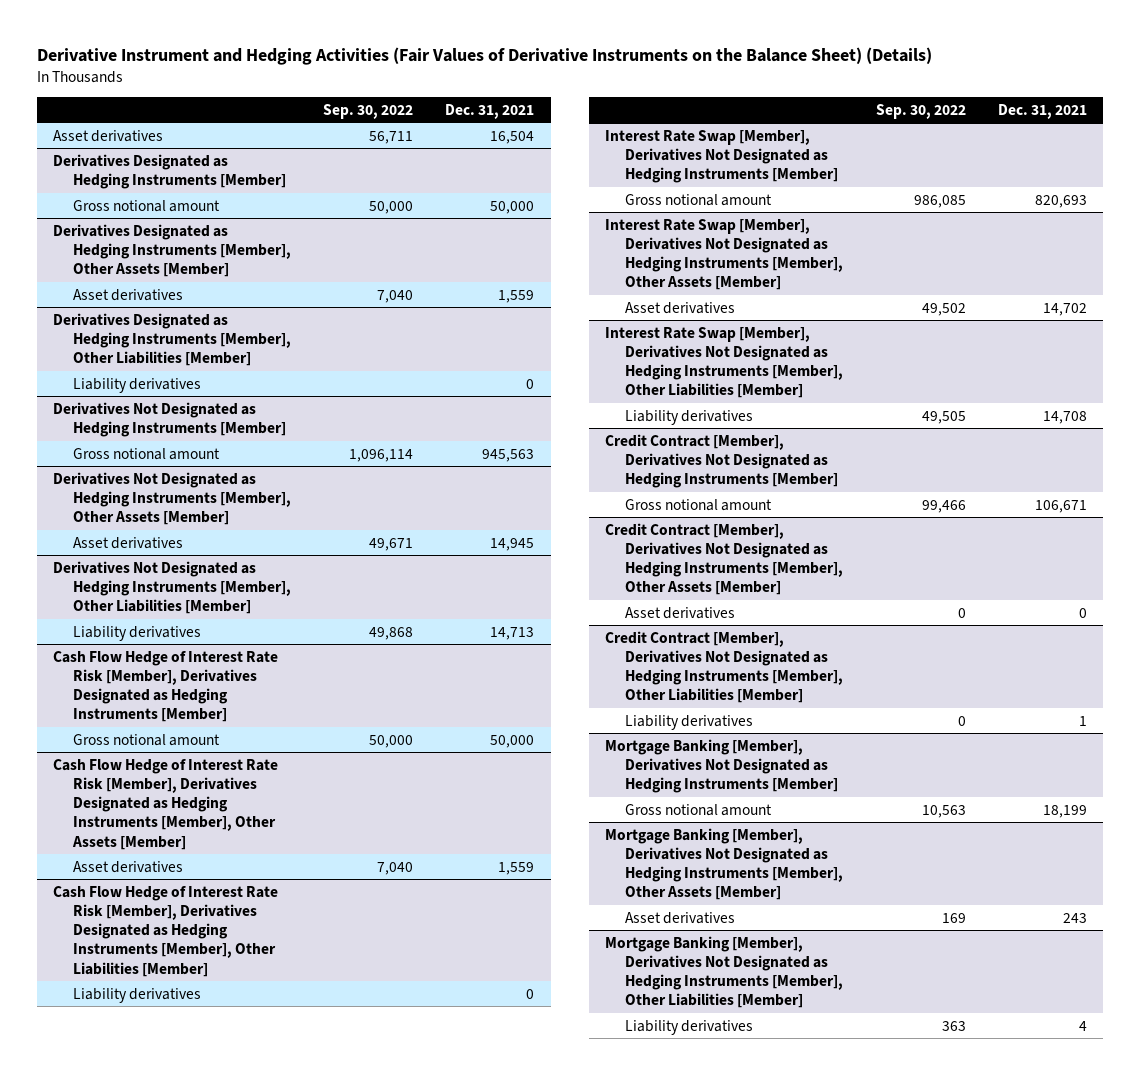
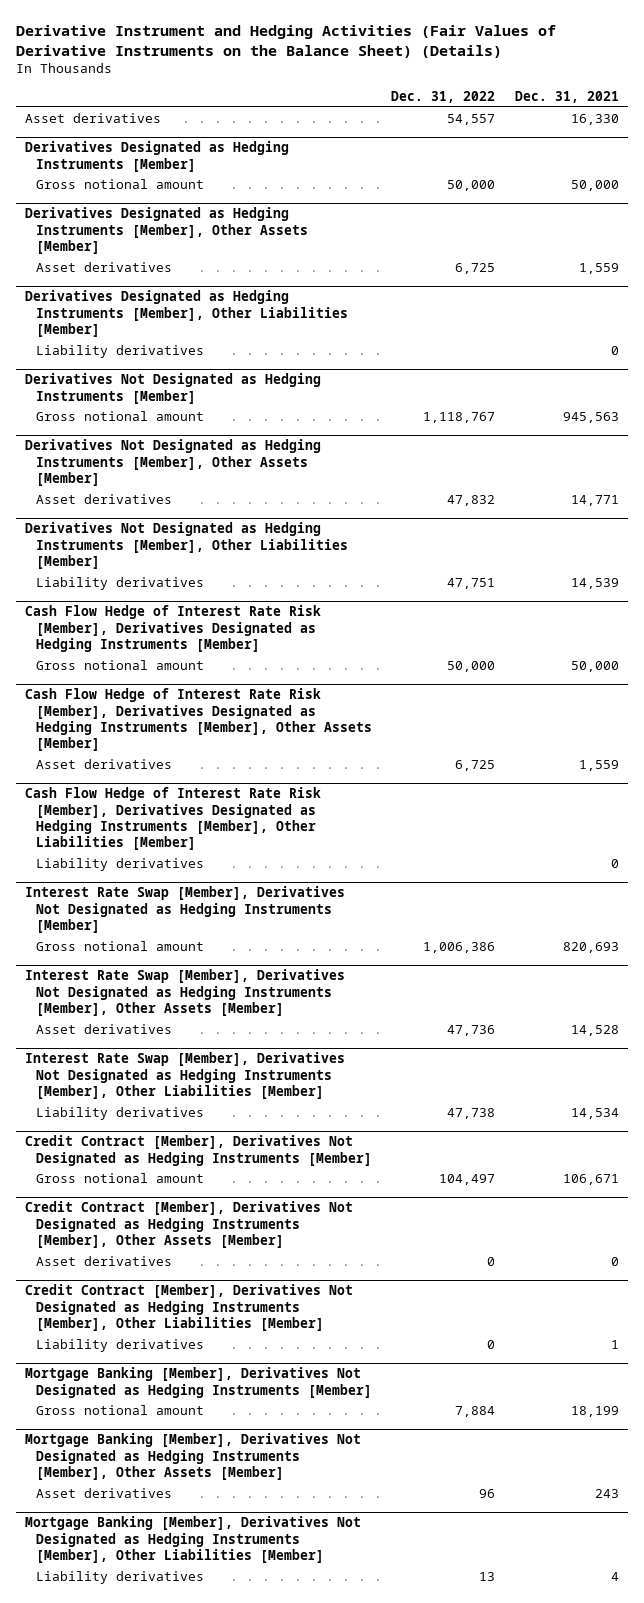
[323,103,414,119] Sep. 30, 2022 -> none
none -> [391,91,496,104] Dec. 31, 2022
[490,130,535,144] 16,504 -> [570,113,619,125] 16,330
[490,537,535,551] 14,945 -> [570,494,619,506] 14,771
[490,626,535,640] 14,713 -> [570,577,619,589] 14,539
[1042,302,1087,316] 14,702 -> [570,1024,619,1036] 14,528
[1042,410,1087,424] 14,708 -> [570,1107,619,1119] 14,534

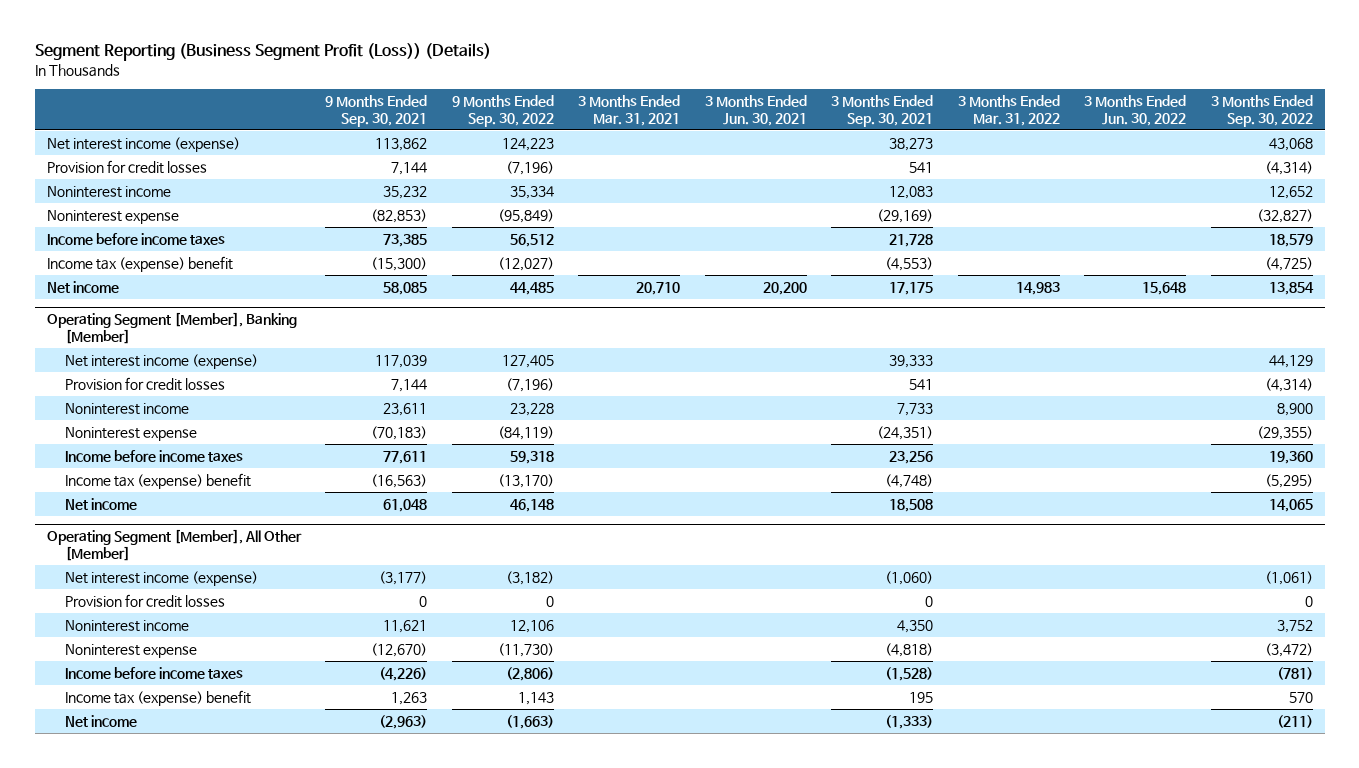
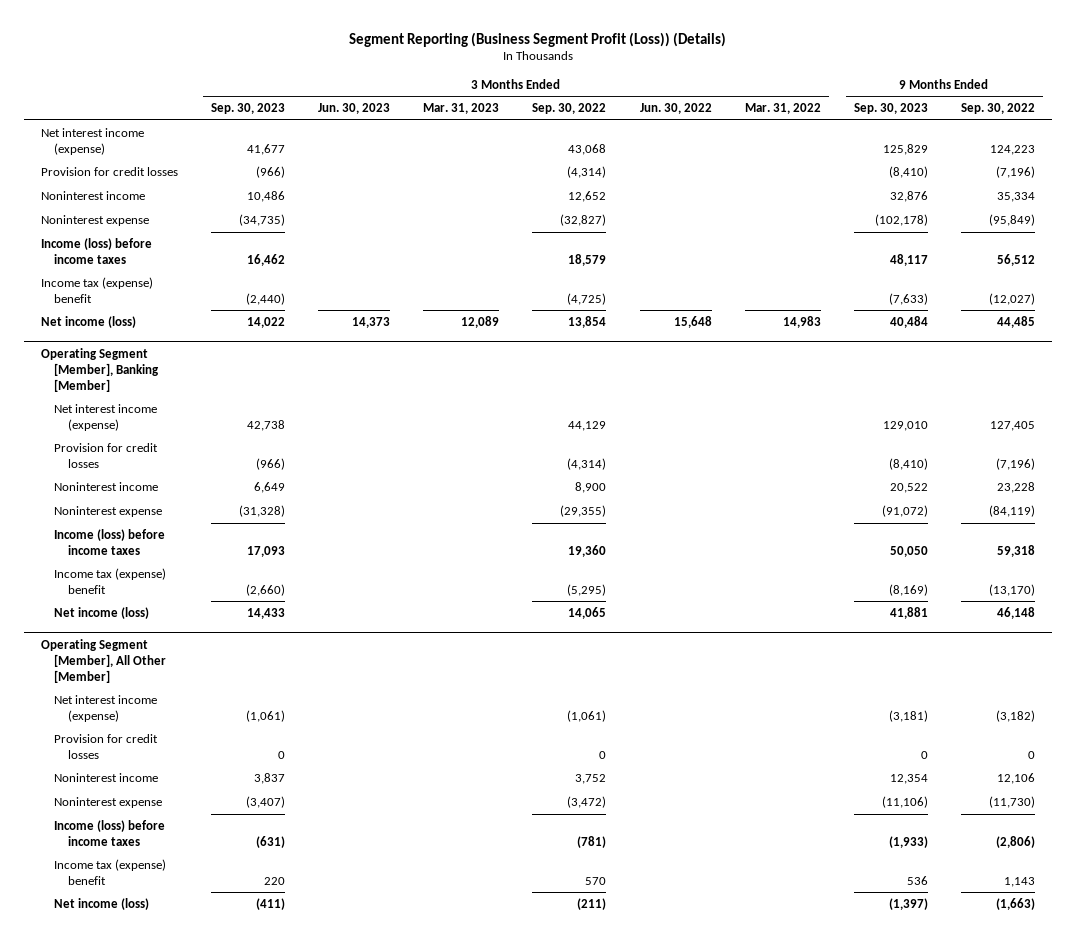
[325,94,428,127] 9 Months Ended Sep. 30, 2021 -> none
[578,94,681,126] 3 Months Ended Mar. 31, 2021 -> none
[704,94,807,126] 3 Months Ended Jun. 30, 2021 -> none
[831,94,934,127] 3 Months Ended Sep. 30, 2021 -> none
none -> [211,103,286,115] Sep. 30, 2023
none -> [318,103,391,115] Jun. 30, 2023
none -> [423,103,500,115] Mar. 31, 2023
none -> [853,103,928,115] Sep. 30, 2023
[46,232,225,245] Income before income taxes -> [40,237,152,264] Income (loss) before income taxes
[46,280,119,293] Net income -> [40,315,136,328] Net income (loss)
[64,449,243,462] Income before income taxes -> [54,528,166,555] Income (loss) before income taxes
[64,497,137,510] Net income -> [54,606,150,619] Net income (loss)
[64,666,243,679] Income before income taxes -> [54,819,166,846] Income (loss) before income taxes
[64,714,137,727] Net income -> [54,897,150,910] Net income (loss)

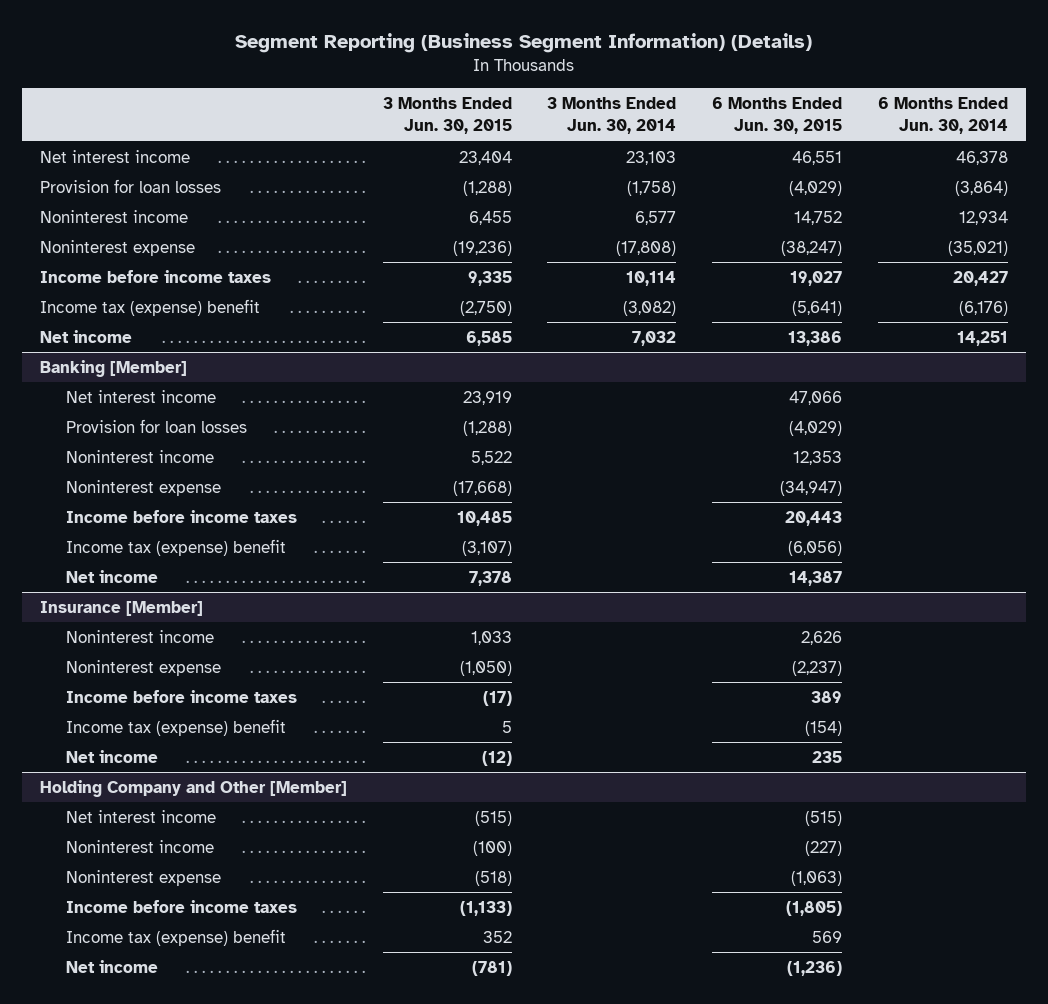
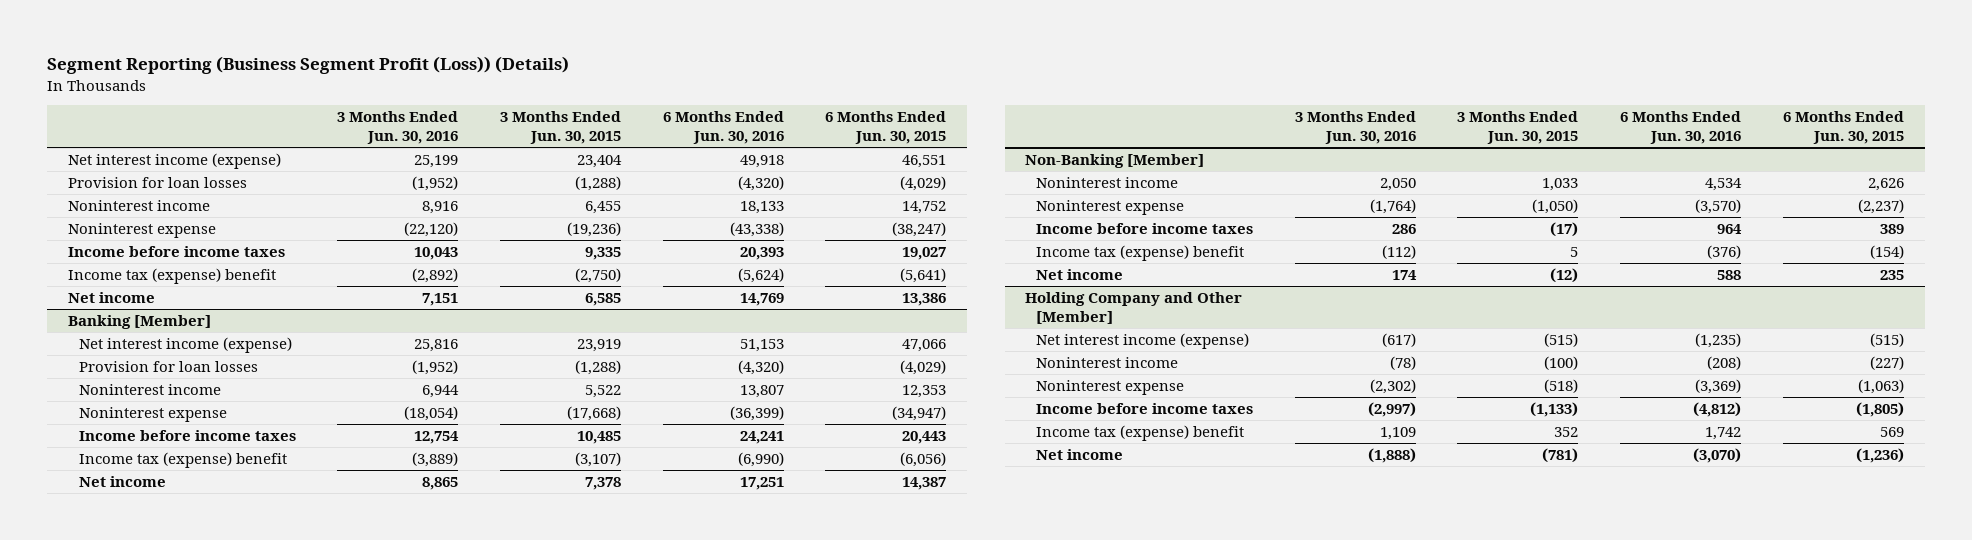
[234,33,812,54] Segment Reporting (Business Segment Information) (Details) -> [47,56,570,75] Segment Reporting (Business Segment Profit (Loss)) (Details)
[547,97,677,135] 3 Months Ended Jun. 30, 2014 -> none
[877,97,1008,135] 6 Months Ended Jun. 30, 2014 -> none
none -> [337,111,459,145] 3 Months Ended Jun. 30, 2016
none -> [662,111,784,145] 6 Months Ended Jun. 30, 2016
[39,149,190,163] Net interest income -> [68,152,282,169] Net interest income (expense)
[65,389,216,403] Net interest income -> [78,336,292,353] Net interest income (expense)
[39,600,203,616] Insurance [Member] -> none
none -> [1025,153,1205,168] Non-Banking [Member]
[65,809,216,823] Net interest income -> [1036,332,1250,349] Net interest income (expense)

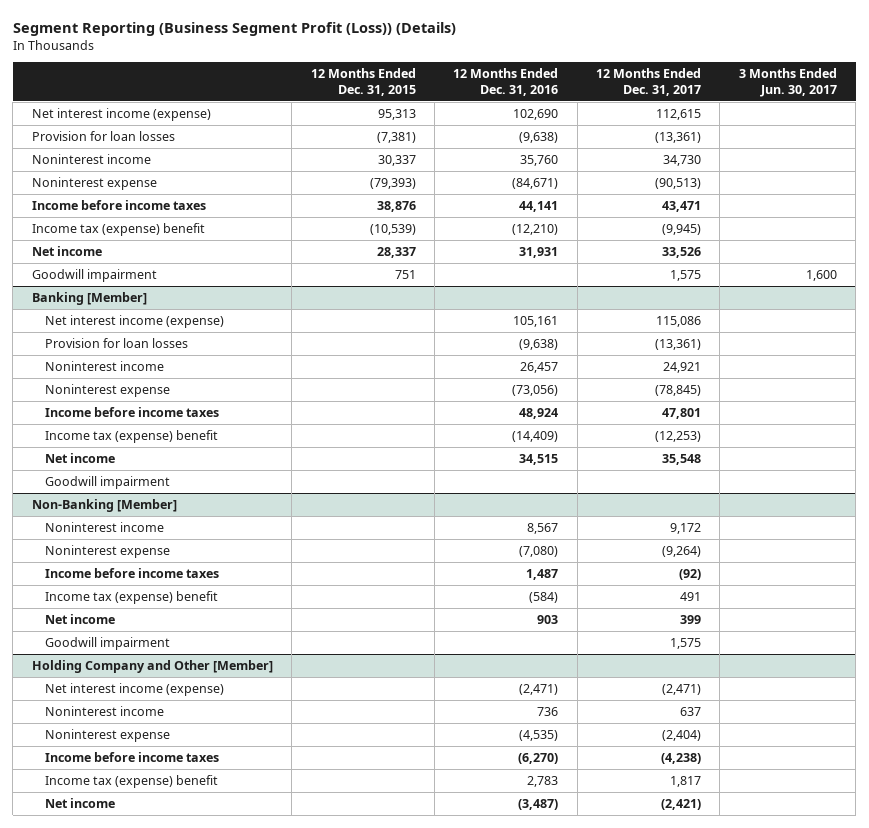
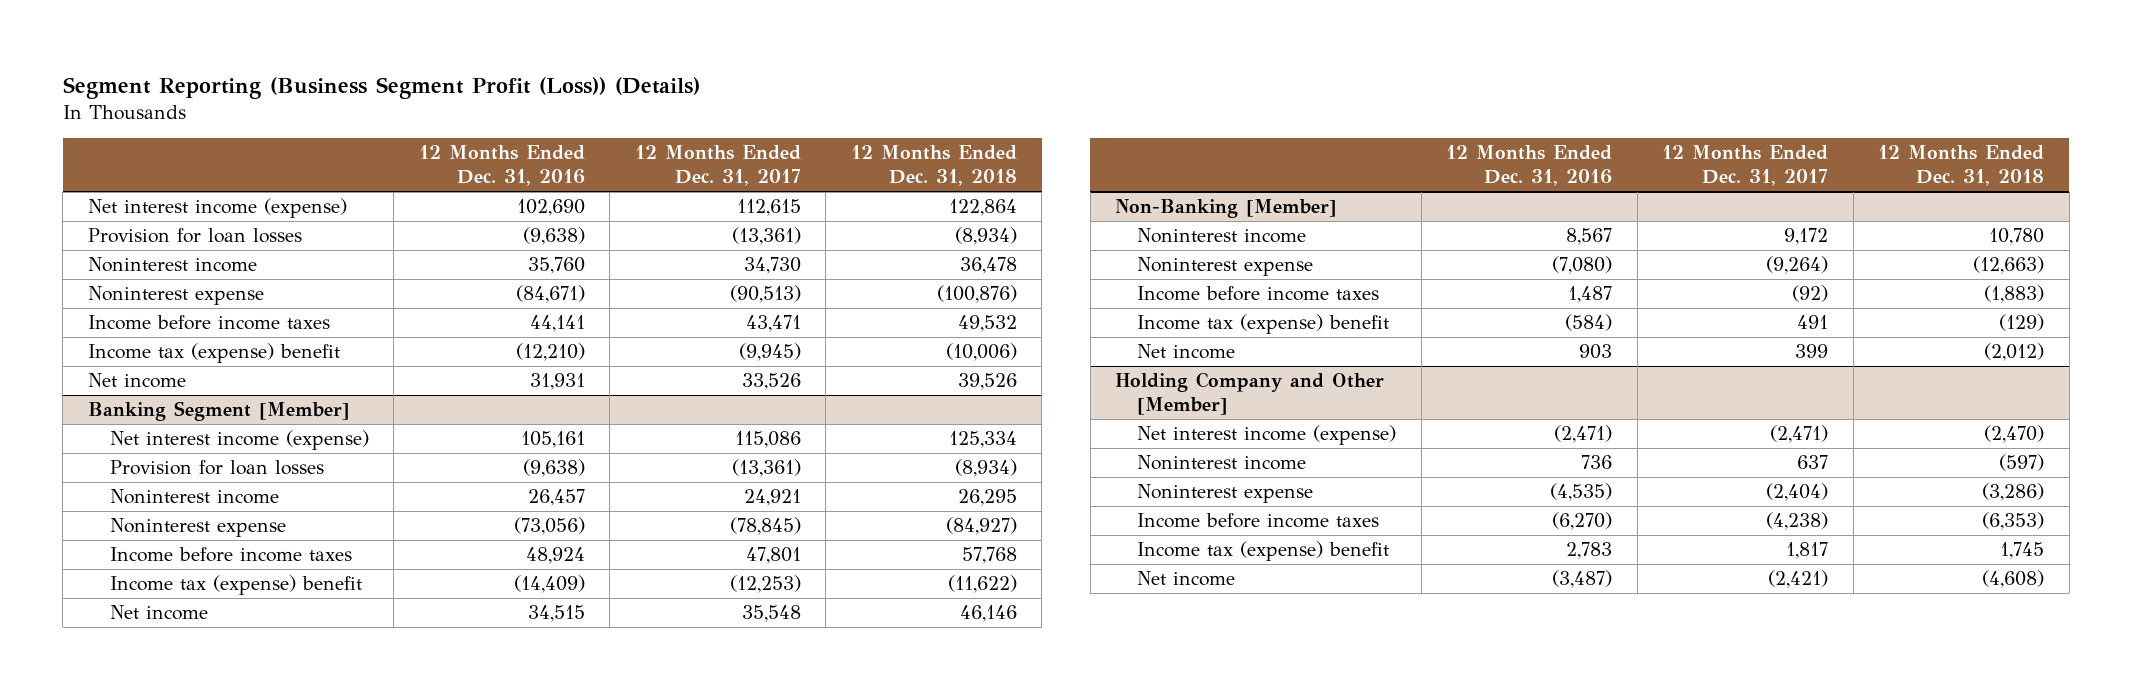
[310,68,416,96] 12 Months Ended Dec. 31, 2015 -> none
[738,68,837,97] 3 Months Ended Jun. 30, 2017 -> none
none -> [850,145,1017,187] 12 Months Ended Dec. 31, 2018
[31,268,157,282] Goodwill impairment -> none
[31,291,147,305] Banking [Member] -> [87,401,350,422] Banking Segment [Member]
[44,475,170,489] Goodwill impairment -> none
[44,636,170,650] Goodwill impairment -> none

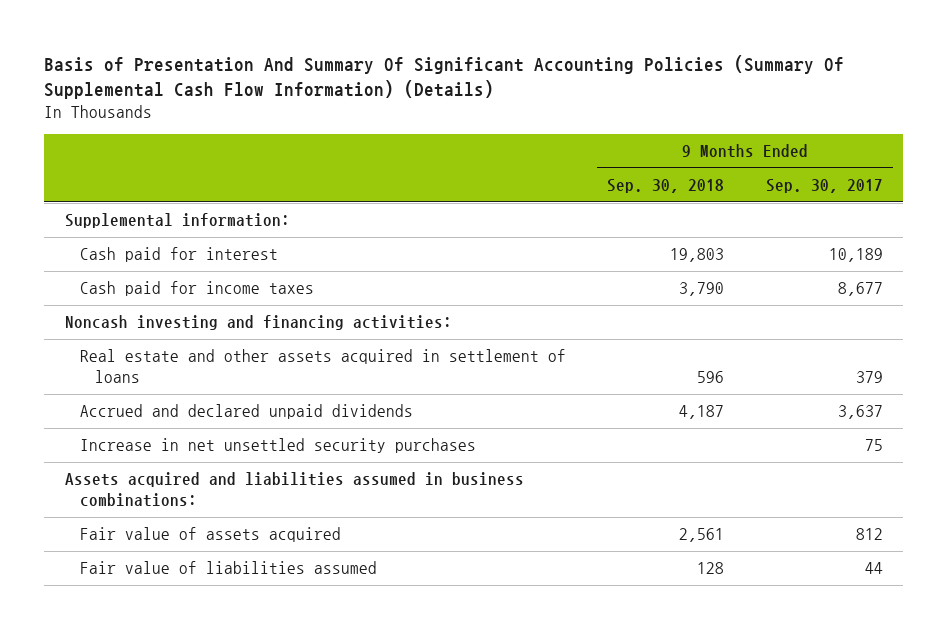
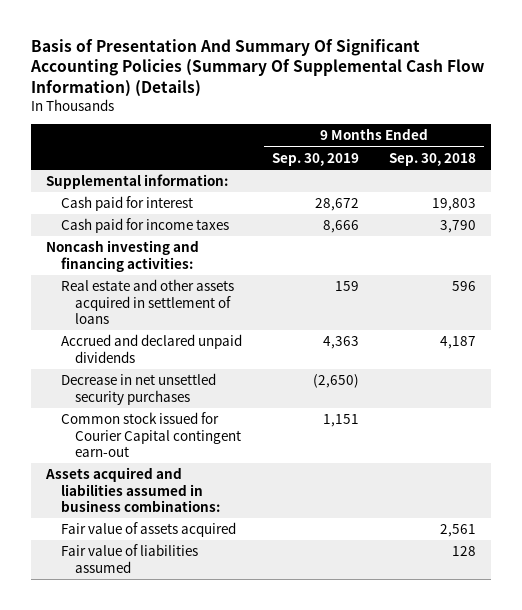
[765,179,883,194] Sep. 30, 2017 -> none
none -> [271,152,359,166] Sep. 30, 2019
[79,438,476,454] Increase in net unsettled security purchases -> [60,373,216,405] Decrease in net unsettled security purchases
none -> [60,412,241,458] Common stock issued for Courier Capital contingent earn-out

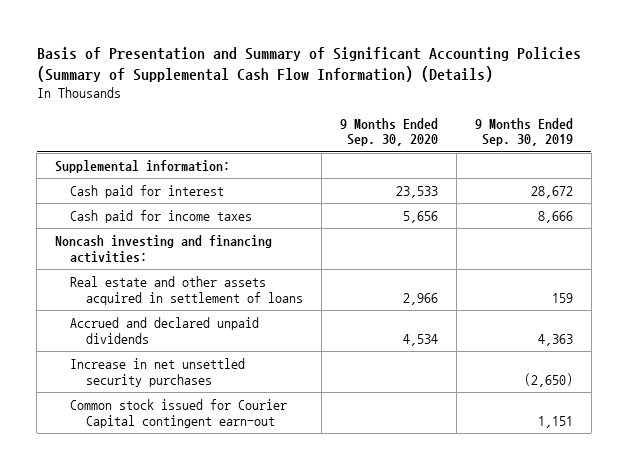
[30,38,485,98] Basis of Presentation And Summary Of Significant Accounting Policies (Summary Of Supplemental Cash Flow Information) (Details) -> [36,46,581,82] Basis of Presentation and Summary of Significant Accounting Policies (Summary of Supplemental Cash Flow Information) (Details)
[389,152,477,166] Sep. 30, 2018 -> none
none -> [339,117,438,147] 9 Months Ended Sep. 30, 2020
[60,373,216,405] Decrease in net unsettled security purchases -> [70,358,246,387] Increase in net unsettled security purchases
[45,467,220,513] Assets acquired and liabilities assumed in business combinations: -> none
[60,522,236,538] Fair value of assets acquired -> none
[60,544,198,573] Fair value of liabilities assumed -> none

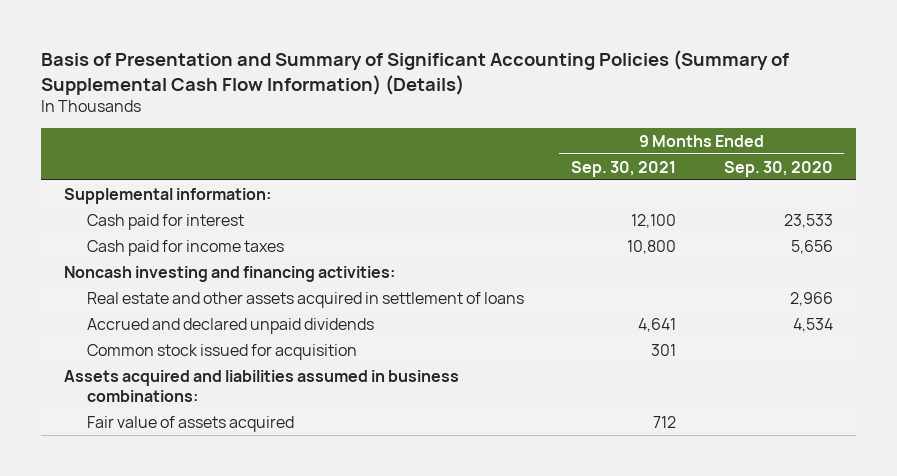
[474,117,573,147] 9 Months Ended Sep. 30, 2019 -> none
none -> [571,160,677,177] Sep. 30, 2021
[70,358,246,387] Increase in net unsettled security purchases -> none
[70,399,288,428] Common stock issued for Courier Capital contingent earn-out -> [86,343,357,360] Common stock issued for acquisition
none -> [64,369,460,402] Assets acquired and liabilities assumed in business combinations:
none -> [86,415,294,432] Fair value of assets acquired

